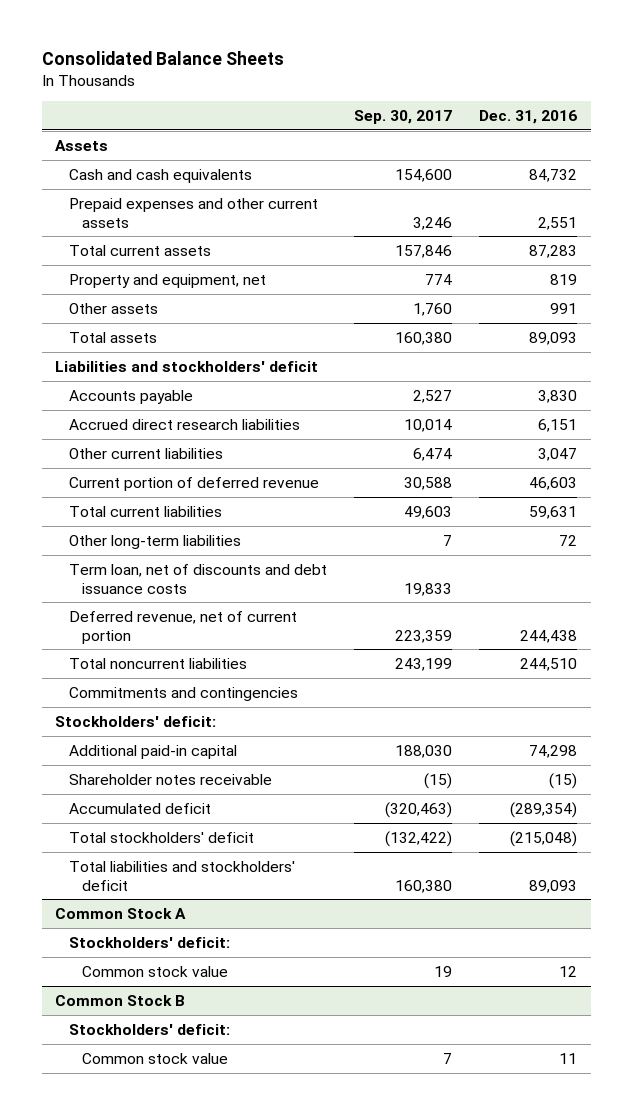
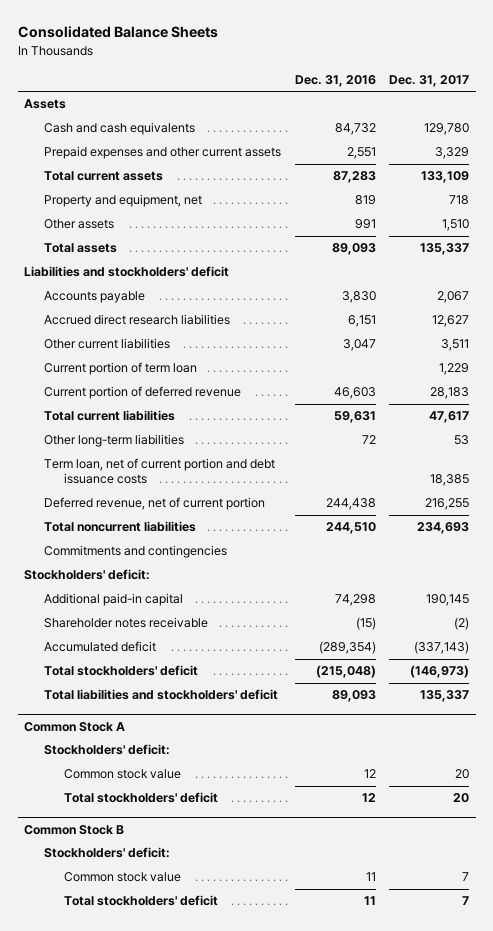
[353,109,452,124] Sep. 30, 2017 -> none
none -> [388,74,469,87] Dec. 31, 2017
none -> [44,362,198,376] Current portion of term loan
[68,563,327,594] Term loan, net of discounts and debt issuance costs -> [44,458,276,485] Term loan, net of current portion and debt issuance costs
none -> [64,792,219,804] Total stockholders' deficit
none -> [64,895,219,907] Total stockholders' deficit

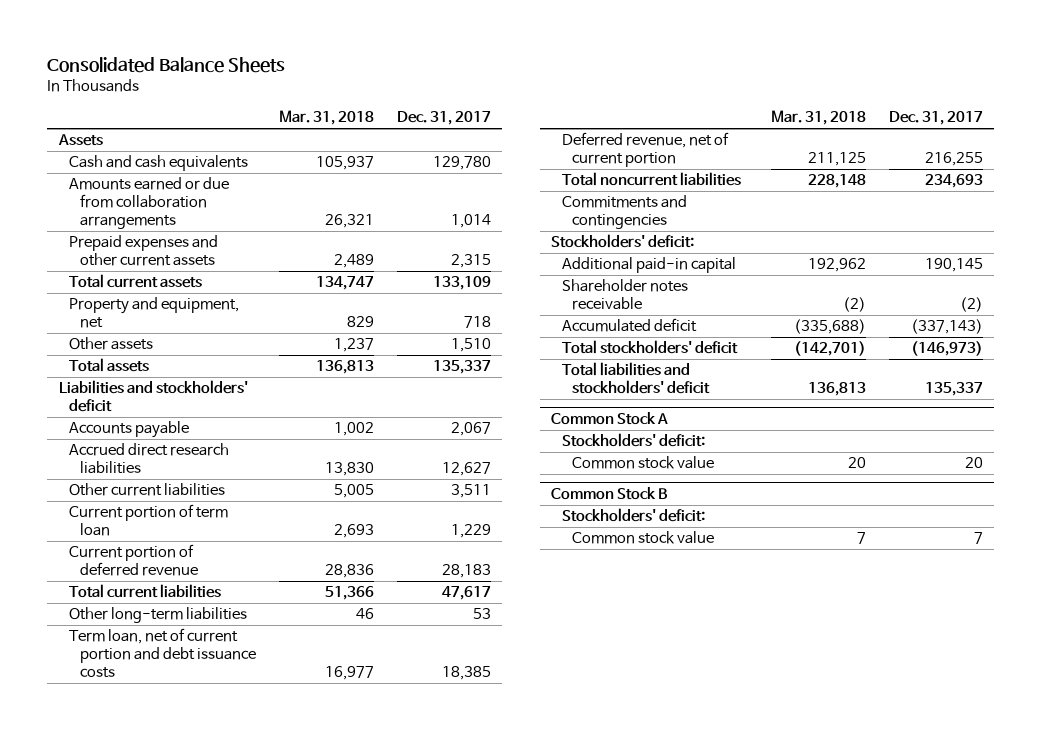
[294,74,376,87] Dec. 31, 2016 -> none
none -> [278,110,374,126] Mar. 31, 2018
none -> [69,177,230,230] Amounts earned or due from collaboration arrangements
[434,147,469,160] 3,329 -> [450,254,491,269] 2,315
[64,792,219,804] Total stockholders' deficit -> none
[64,895,219,907] Total stockholders' deficit -> none

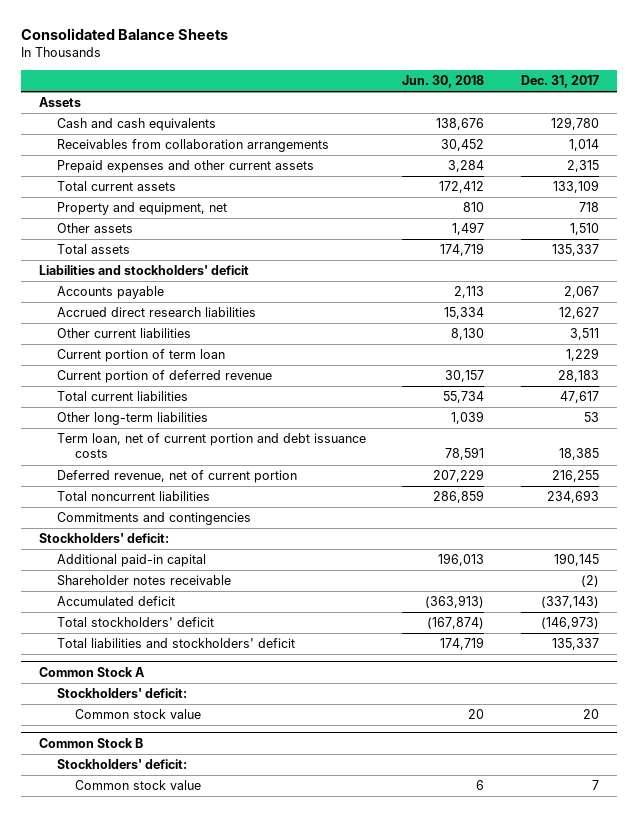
[278,110,374,126] Mar. 31, 2018 -> none
none -> [402,75,485,89] Jun. 30, 2018
[69,177,230,230] Amounts earned or due from collaboration arrangements -> [56,139,329,153] Receivables from collaboration arrangements

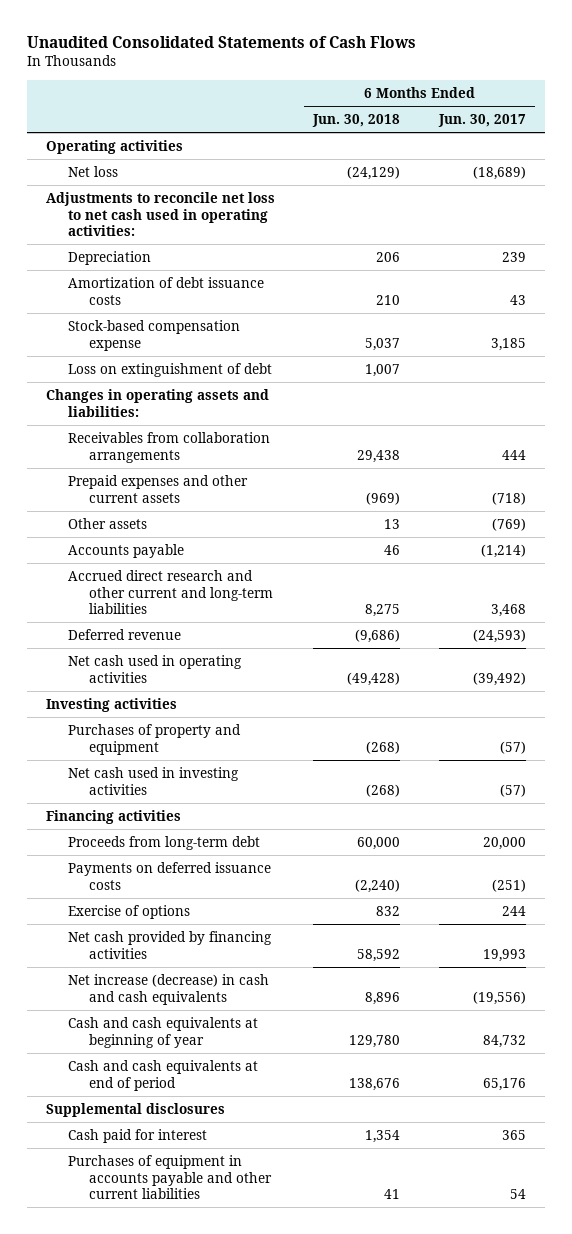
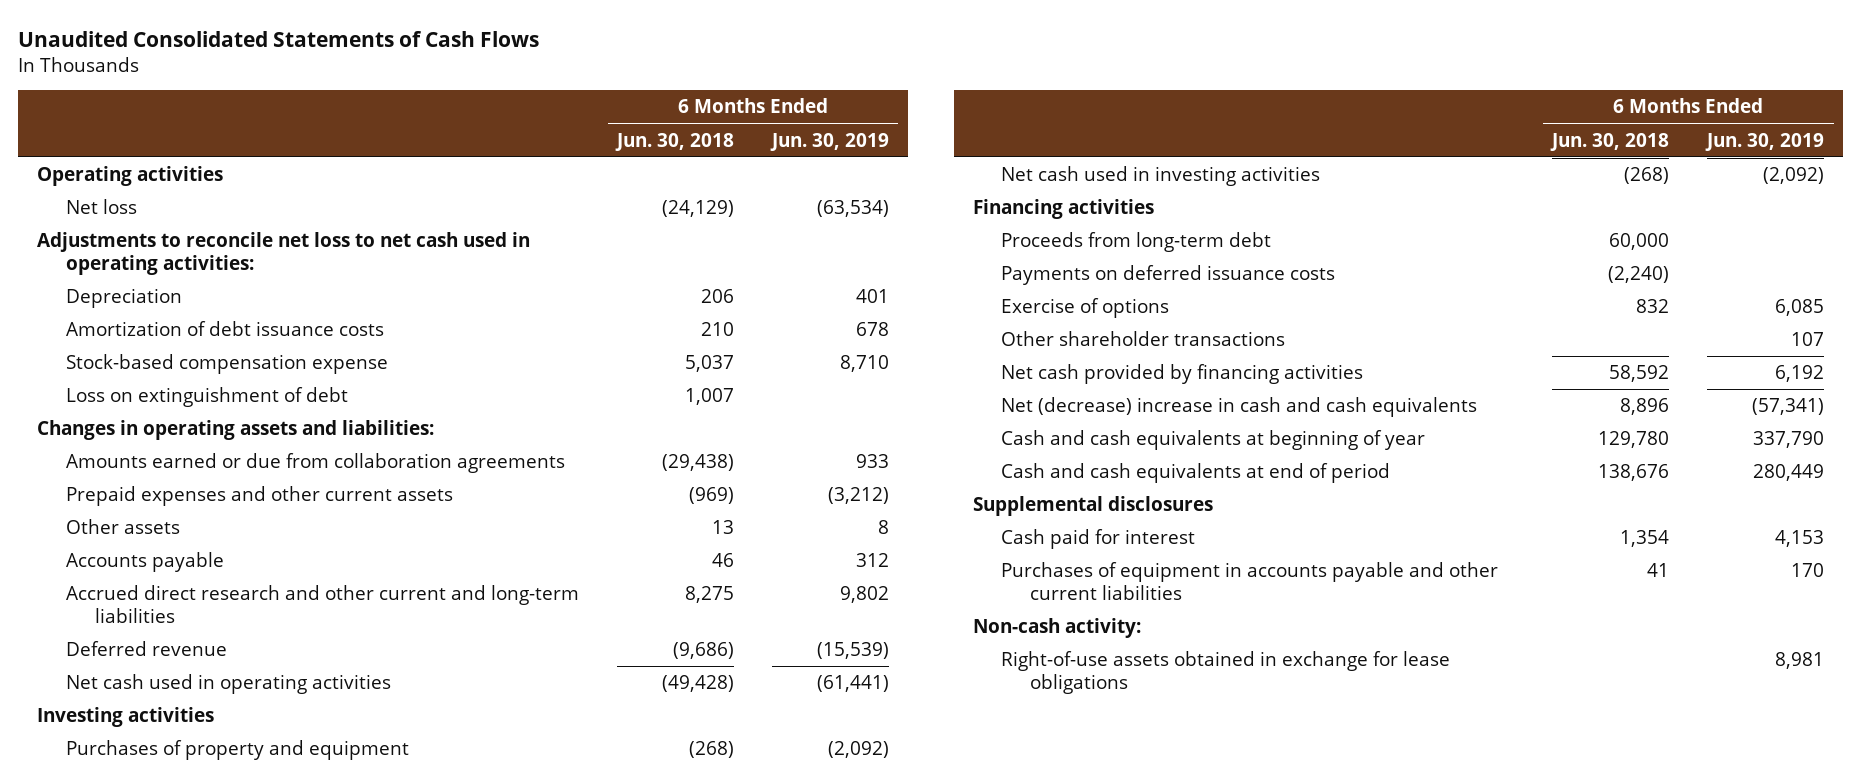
[437,113,526,127] Jun. 30, 2017 -> none
none -> [769,132,889,151] Jun. 30, 2019
[67,431,270,463] Receivables from collaboration arrangements -> [66,453,566,474] Amounts earned or due from collaboration agreements
[357,449,401,463] 29,438 -> [662,454,735,472] (29,438)
none -> [1001,331,1286,347] Other shareholder transactions
[67,973,269,1005] Net increase (decrease) in cash and cash equivalents -> [1001,397,1478,418] Net (decrease) increase in cash and cash equivalents
none -> [972,618,1141,639] Non-cash activity:
none -> [1001,651,1451,695] Right-of-use assets obtained in exchange for lease obligations

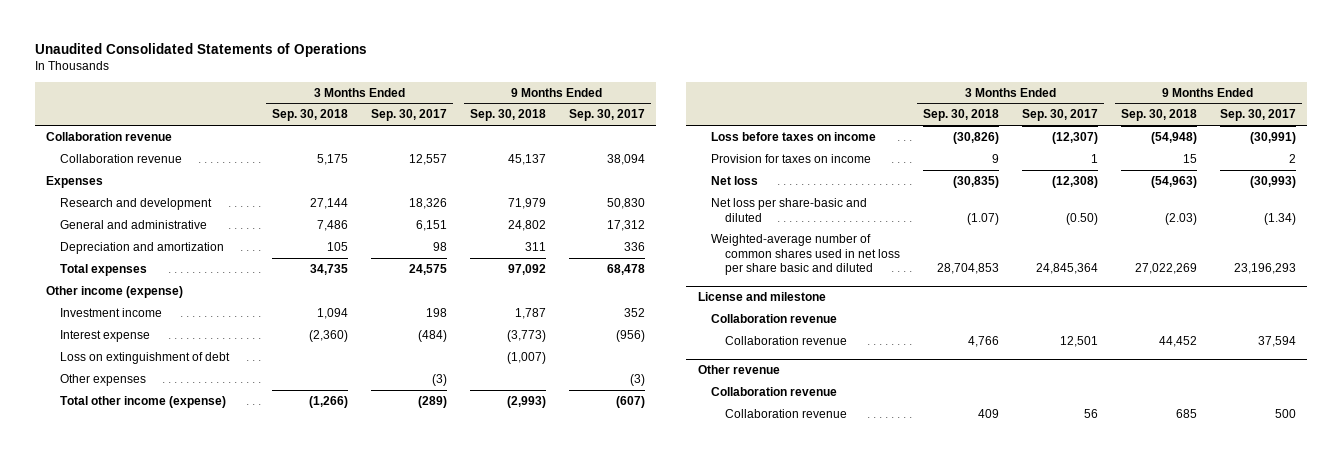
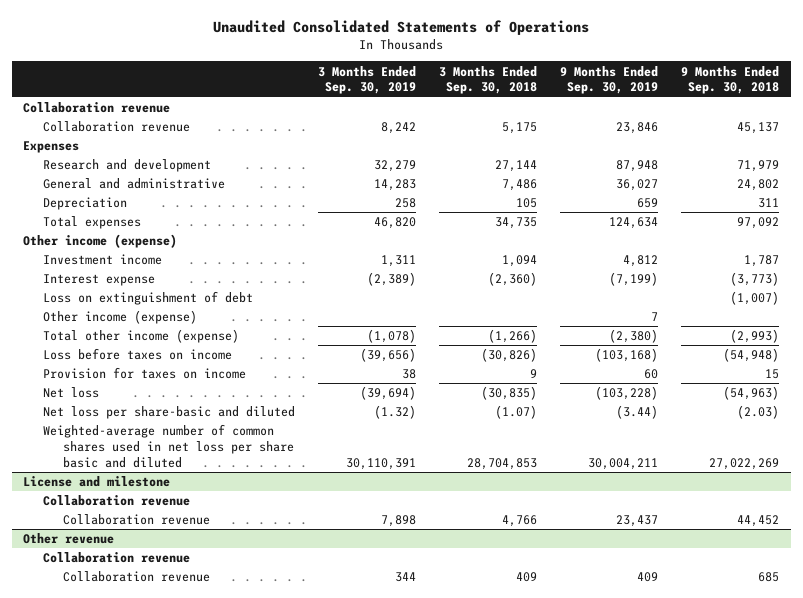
[371,109,448,122] Sep. 30, 2017 -> none
[568,109,645,122] Sep. 30, 2017 -> none
none -> [318,65,417,95] 3 Months Ended Sep. 30, 2019
none -> [560,65,659,95] 9 Months Ended Sep. 30, 2019
[60,241,225,254] Depreciation and amortization -> [43,197,128,211] Depreciation
[60,373,147,386] Other expenses -> [43,310,198,325] Other income (expense)

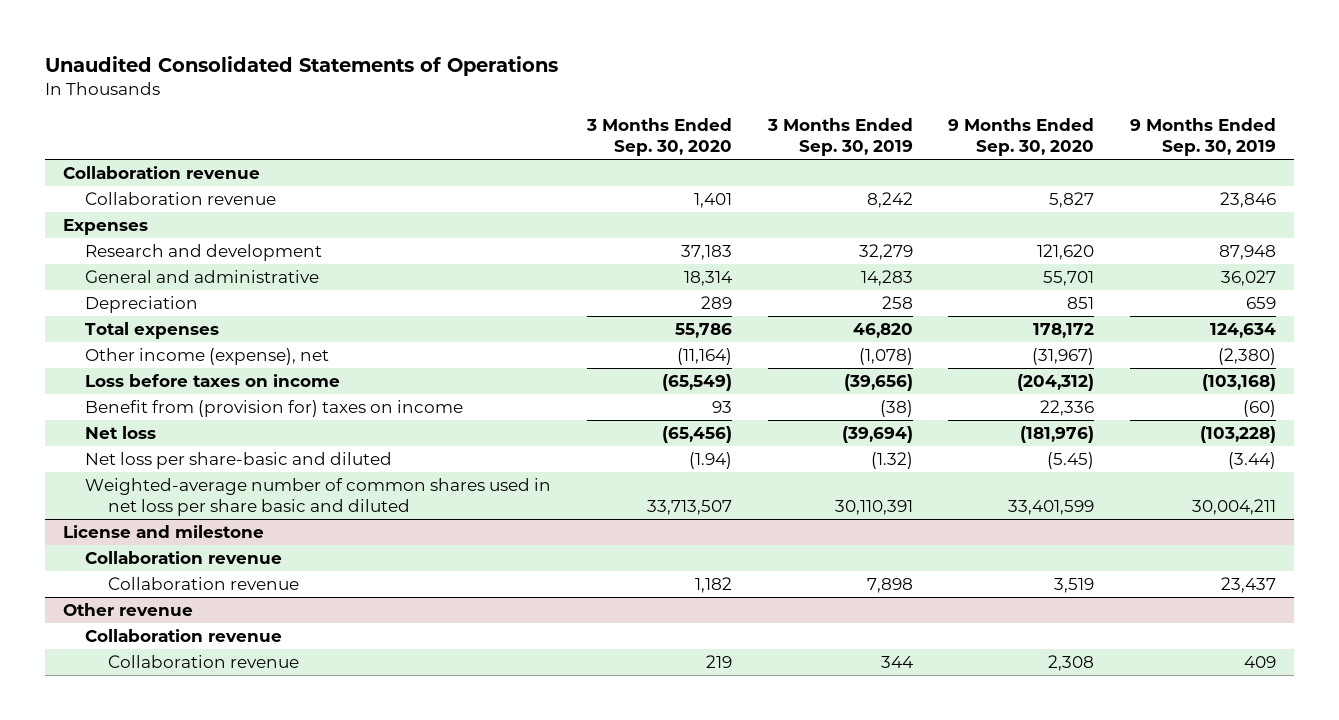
[439,65,538,95] 3 Months Ended Sep. 30, 2018 -> none
[681,65,780,95] 9 Months Ended Sep. 30, 2018 -> none
none -> [585,117,732,157] 3 Months Ended Sep. 30, 2020
none -> [948,117,1095,157] 9 Months Ended Sep. 30, 2020
[23,234,178,249] Other income (expense) -> none
[43,254,163,266] Investment income -> none
[43,274,156,287] Interest expense -> none
[43,291,254,306] Loss on extinguishment of debt -> none
[43,310,198,325] Other income (expense) -> none
[43,329,240,344] Total other income (expense) -> [85,347,330,365] Other income (expense), net
[43,367,247,380] Provision for taxes on income -> [85,399,464,417] Benefit from (provision for) taxes on income
[402,369,417,380] 38 -> [879,399,913,417] (38)
[644,369,659,380] 60 -> [1242,399,1276,417] (60)

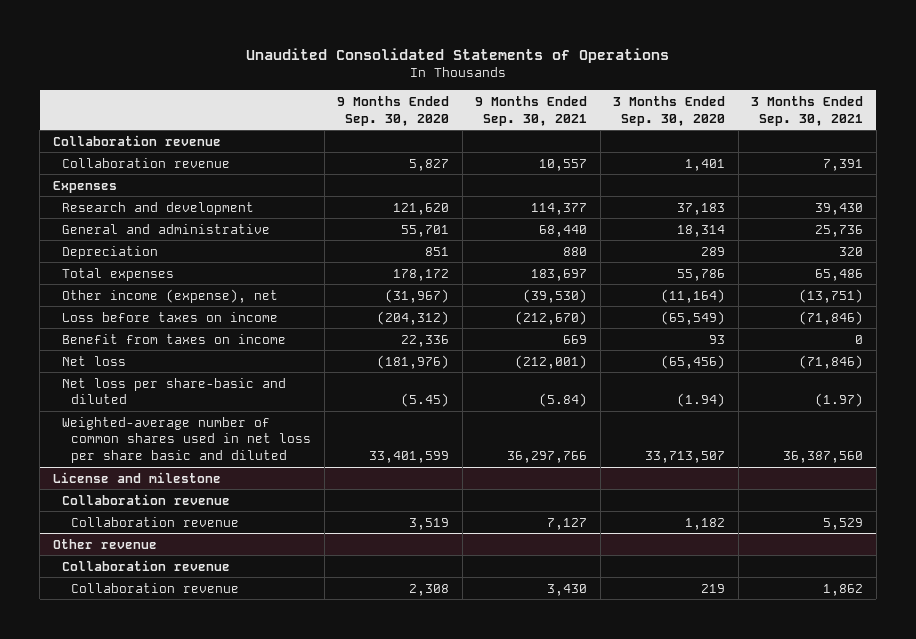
[766,117,913,157] 3 Months Ended Sep. 30, 2019 -> none
[1129,117,1276,157] 9 Months Ended Sep. 30, 2019 -> none
none -> [475,95,588,126] 9 Months Ended Sep. 30, 2021
none -> [751,95,864,126] 3 Months Ended Sep. 30, 2021
[85,399,464,417] Benefit from (provision for) taxes on income -> [61,333,286,344] Benefit from taxes on income

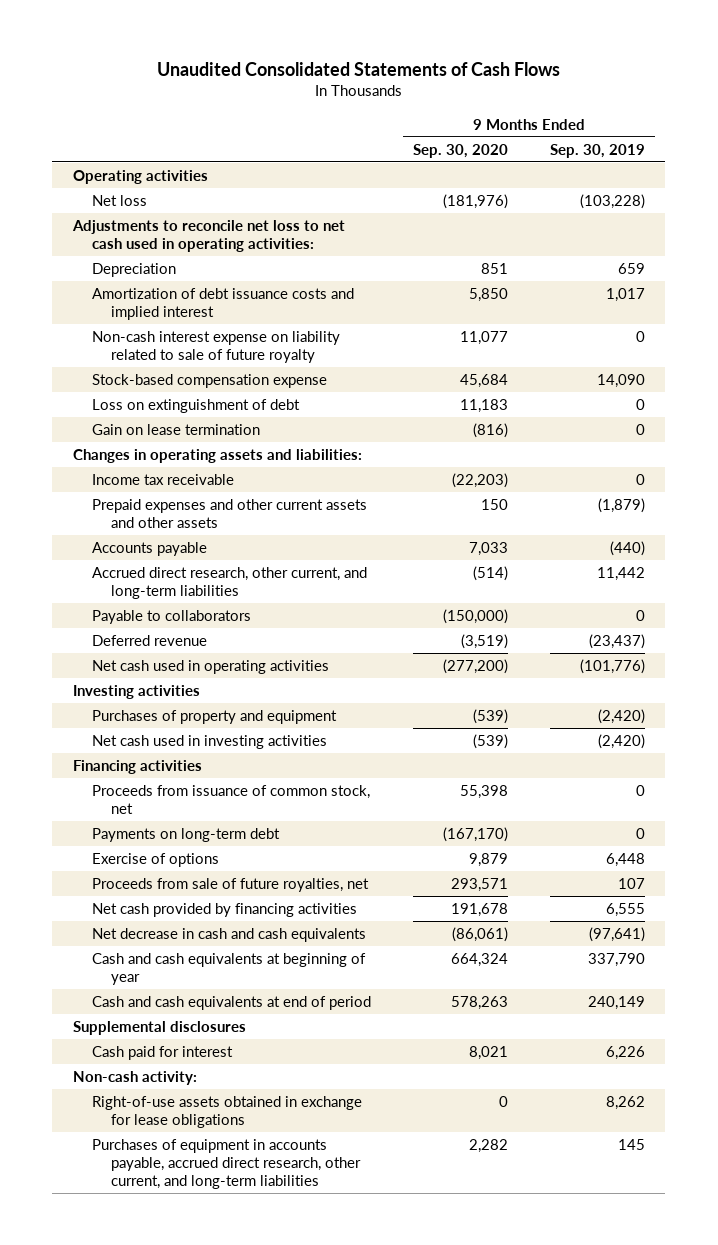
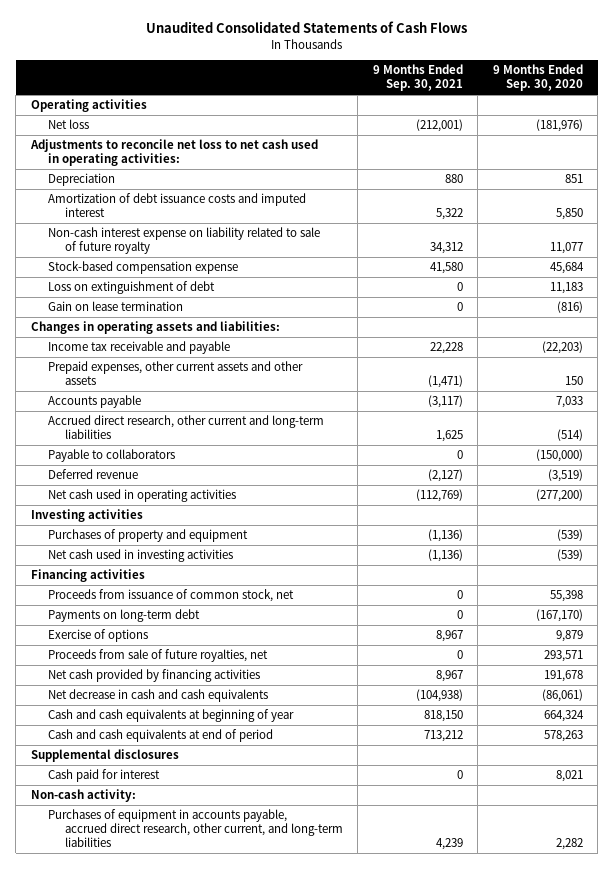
[549,143,645,158] Sep. 30, 2019 -> none
none -> [372,64,463,92] 9 Months Ended Sep. 30, 2021
[92,288,355,320] Amortization of debt issuance costs and implied interest -> [47,193,306,218] Amortization of debt issuance costs and imputed interest
[92,474,235,486] Income tax receivable -> [47,341,230,355] Income tax receivable and payable
[92,499,368,528] Prepaid expenses and other current assets and other assets -> [47,361,303,386] Prepaid expenses, other current assets and other assets
[92,567,368,599] Accrued direct research, other current, and long-term liabilities -> [47,415,324,440] Accrued direct research, other current and long-term liabilities
[92,1096,363,1128] Right-of-use assets obtained in exchange for lease obligations -> none

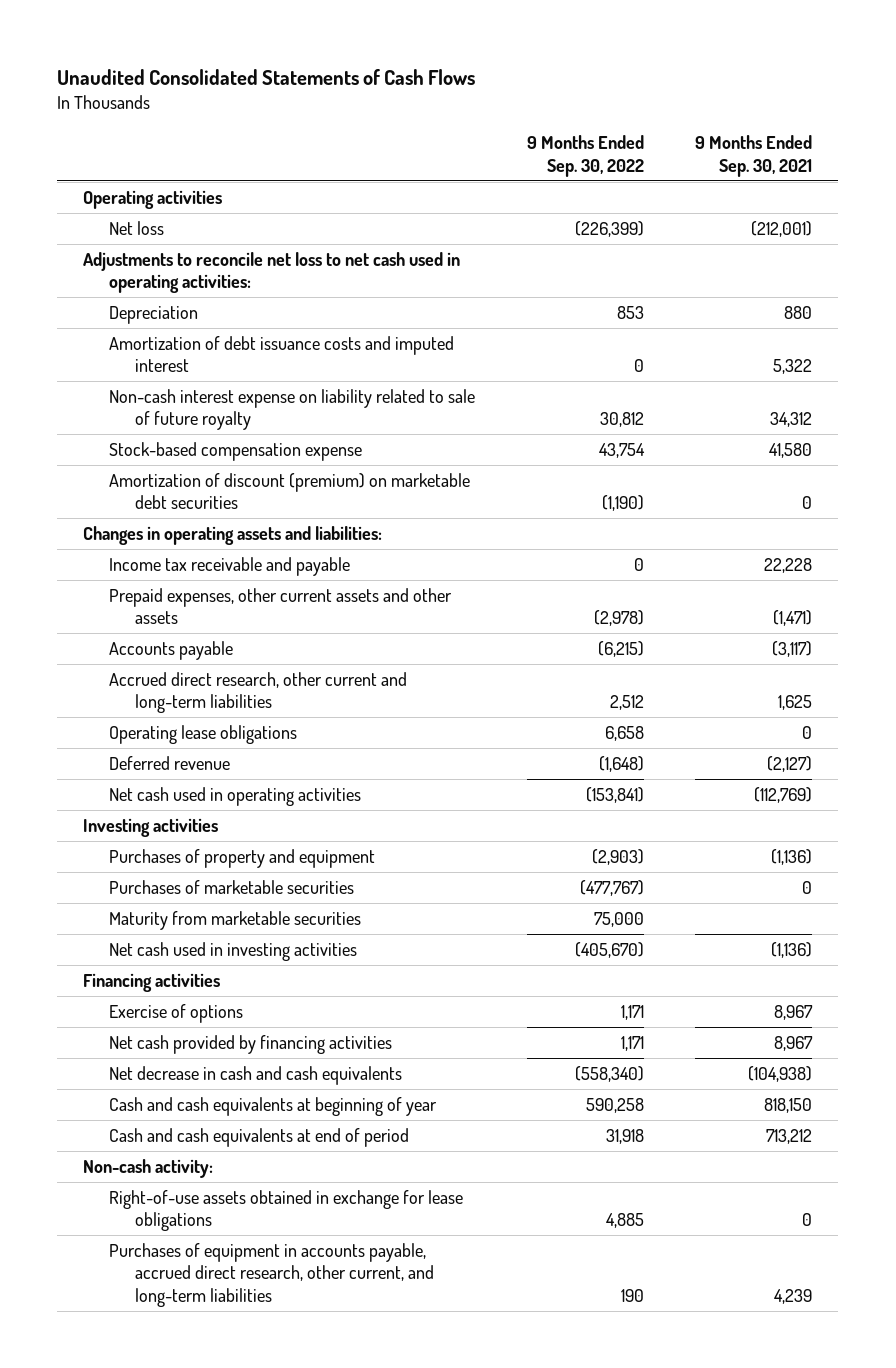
[492,64,583,92] 9 Months Ended Sep. 30, 2020 -> none
none -> [526,135,644,177] 9 Months Ended Sep. 30, 2022
[47,281,215,295] Loss on extinguishment of debt -> none
[47,301,183,312] Gain on lease termination -> none
none -> [108,472,470,510] Amortization of discount (premium) on marketable debt securities
[47,449,175,463] Payable to collaborators -> none
none -> [108,724,297,744] Operating lease obligations
none -> [108,879,354,894] Purchases of marketable securities
none -> [108,910,361,930] Maturity from marketable securities
[47,589,294,603] Proceeds from issuance of common stock, net -> none
[47,609,200,623] Payments on long-term debt -> none
[47,649,268,663] Proceeds from sale of future royalties, net -> none
[30,749,179,763] Supplemental disclosures -> none
[47,769,160,783] Cash paid for interest -> none
none -> [108,1189,463,1232] Right-of-use assets obtained in exchange for lease obligations

